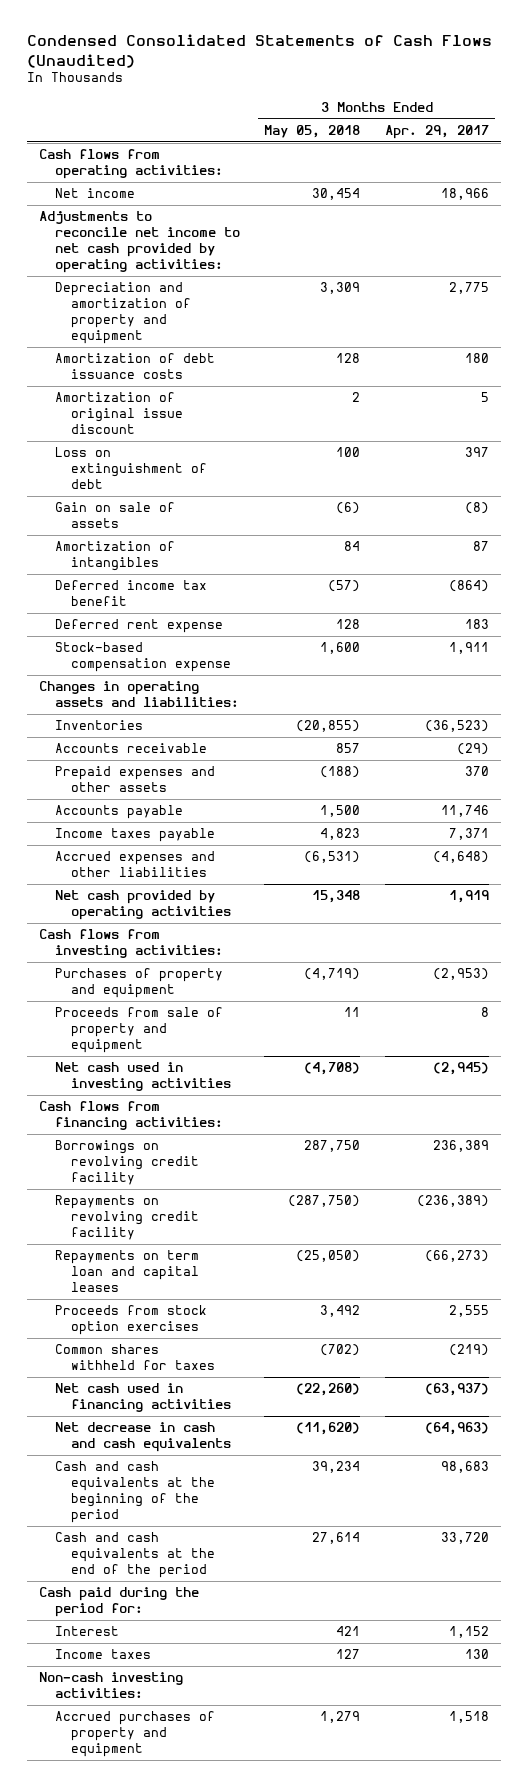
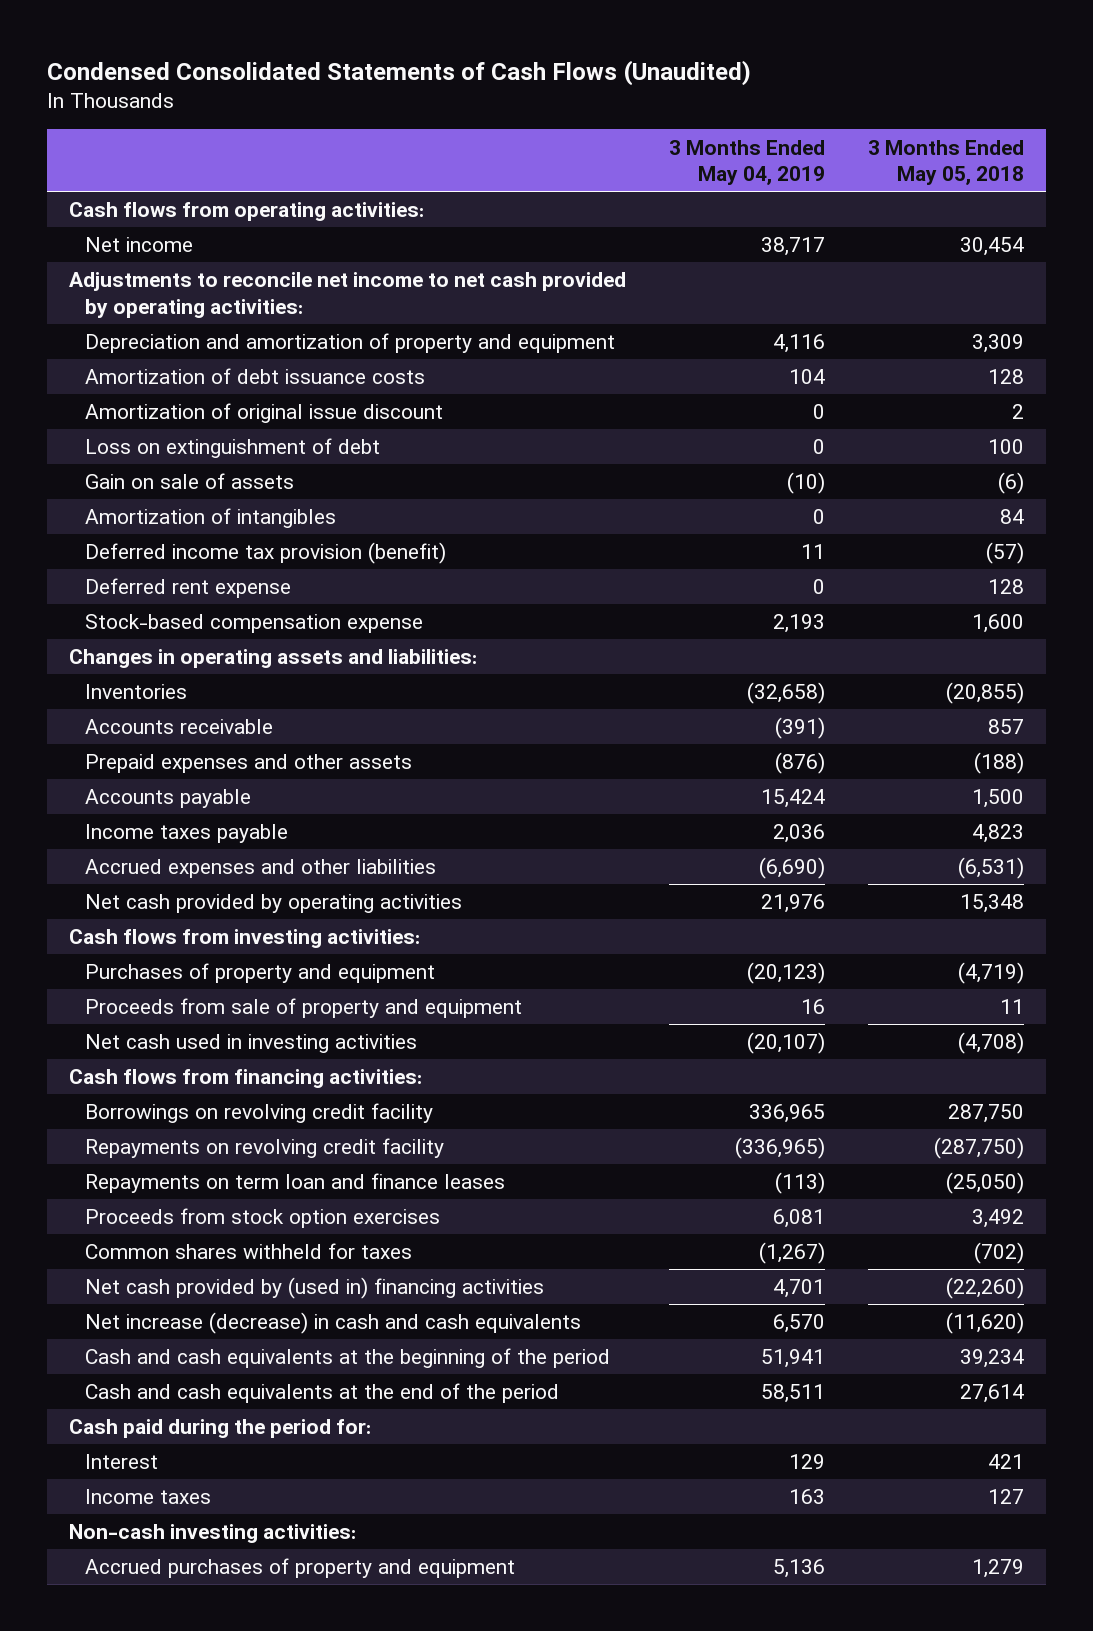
[384,124,489,139] Apr. 29, 2017 -> none
none -> [669,139,826,186] 3 Months Ended May 04, 2019
[54,580,207,607] Deferred income tax benefit -> [84,542,446,565] Deferred income tax provision (benefit)
[54,1250,200,1292] Repayments on term loan and capital leases -> [84,1173,505,1194] Repayments on term loan and finance leases
[54,1383,232,1413] Net cash used in financing activities -> [84,1277,544,1300] Net cash provided by (used in) financing activities
[54,1422,232,1453] Net decrease in cash and cash equivalents -> [84,1312,581,1335] Net increase (decrease) in cash and cash equivalents

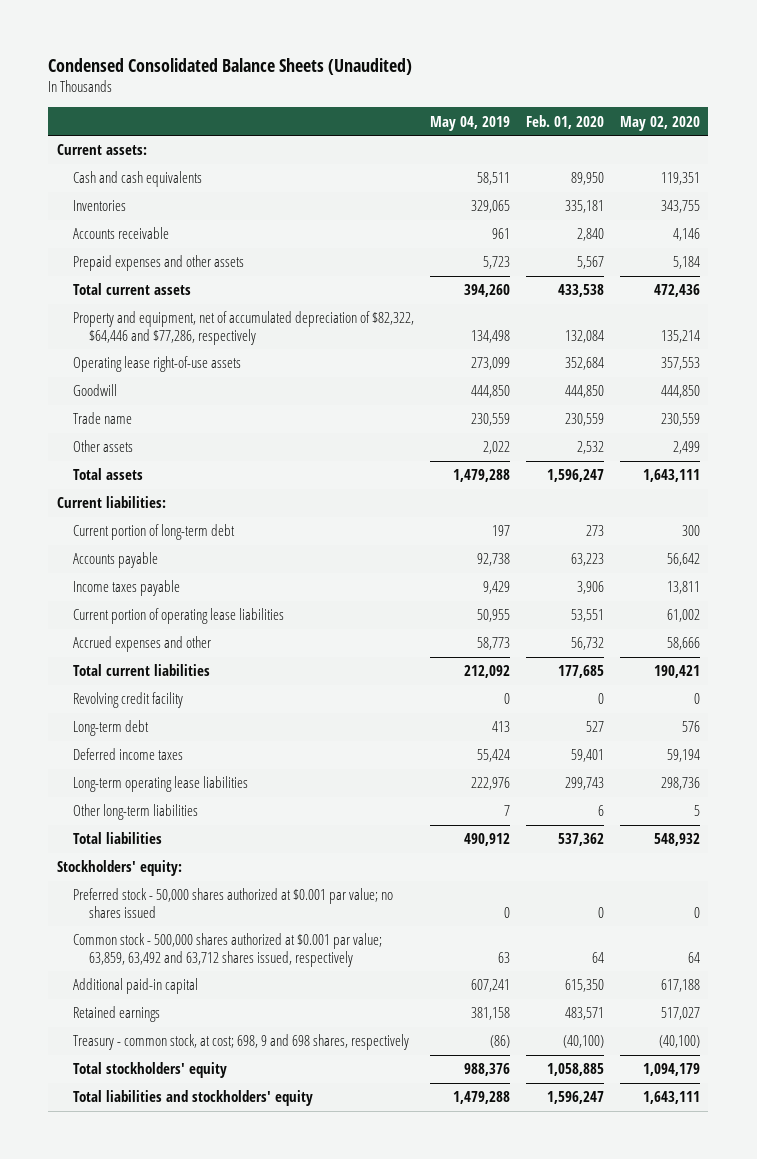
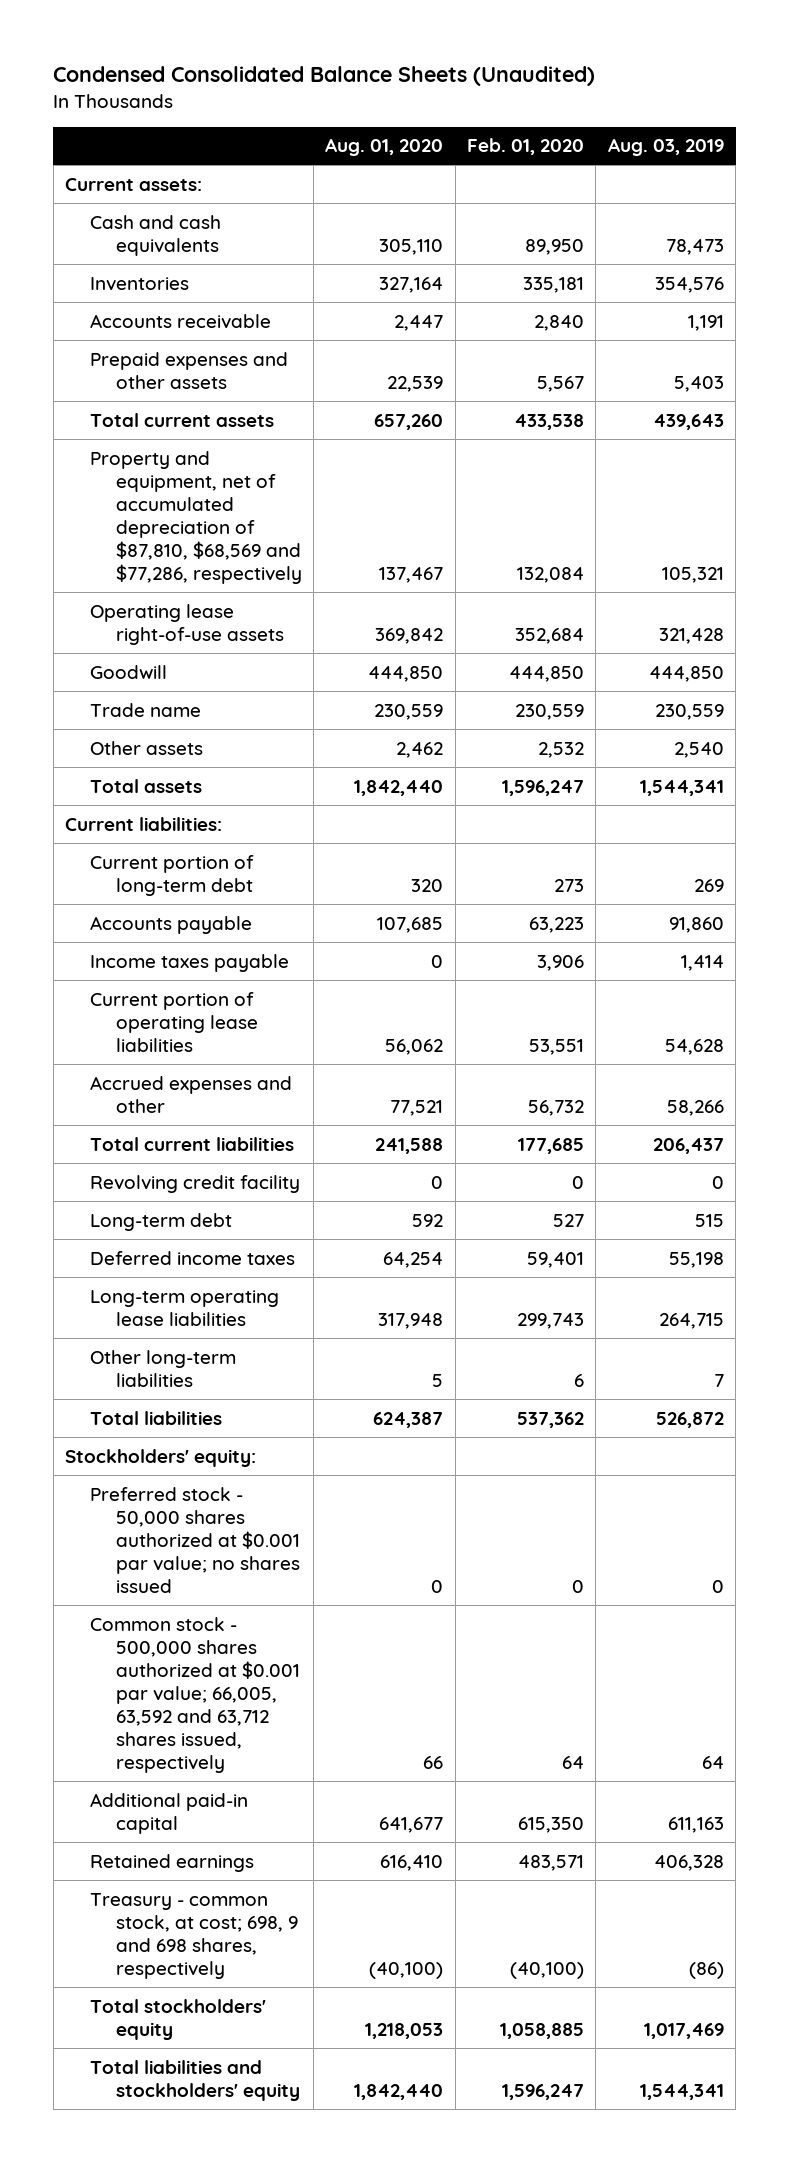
[429,115,510,131] May 04, 2019 -> none
[620,115,701,131] May 02, 2020 -> none
none -> [325,138,444,157] Aug. 01, 2020
none -> [607,138,724,157] Aug. 03, 2019
[72,311,414,346] Property and equipment, net of accumulated depreciation of $82,322, $64,446 and $77,286, respectively -> [90,450,302,584] Property and equipment, net of accumulated depreciation of $87,810, $68,569 and $77,286, respectively
[72,933,382,968] Common stock - 500,000 shares authorized at $0.001 par value; 63,859, 63,492 and 63,712 shares issued, respectively -> [90,1616,300,1773] Common stock - 500,000 shares authorized at $0.001 par value; 66,005, 63,592 and 63,712 shares issued, respectively

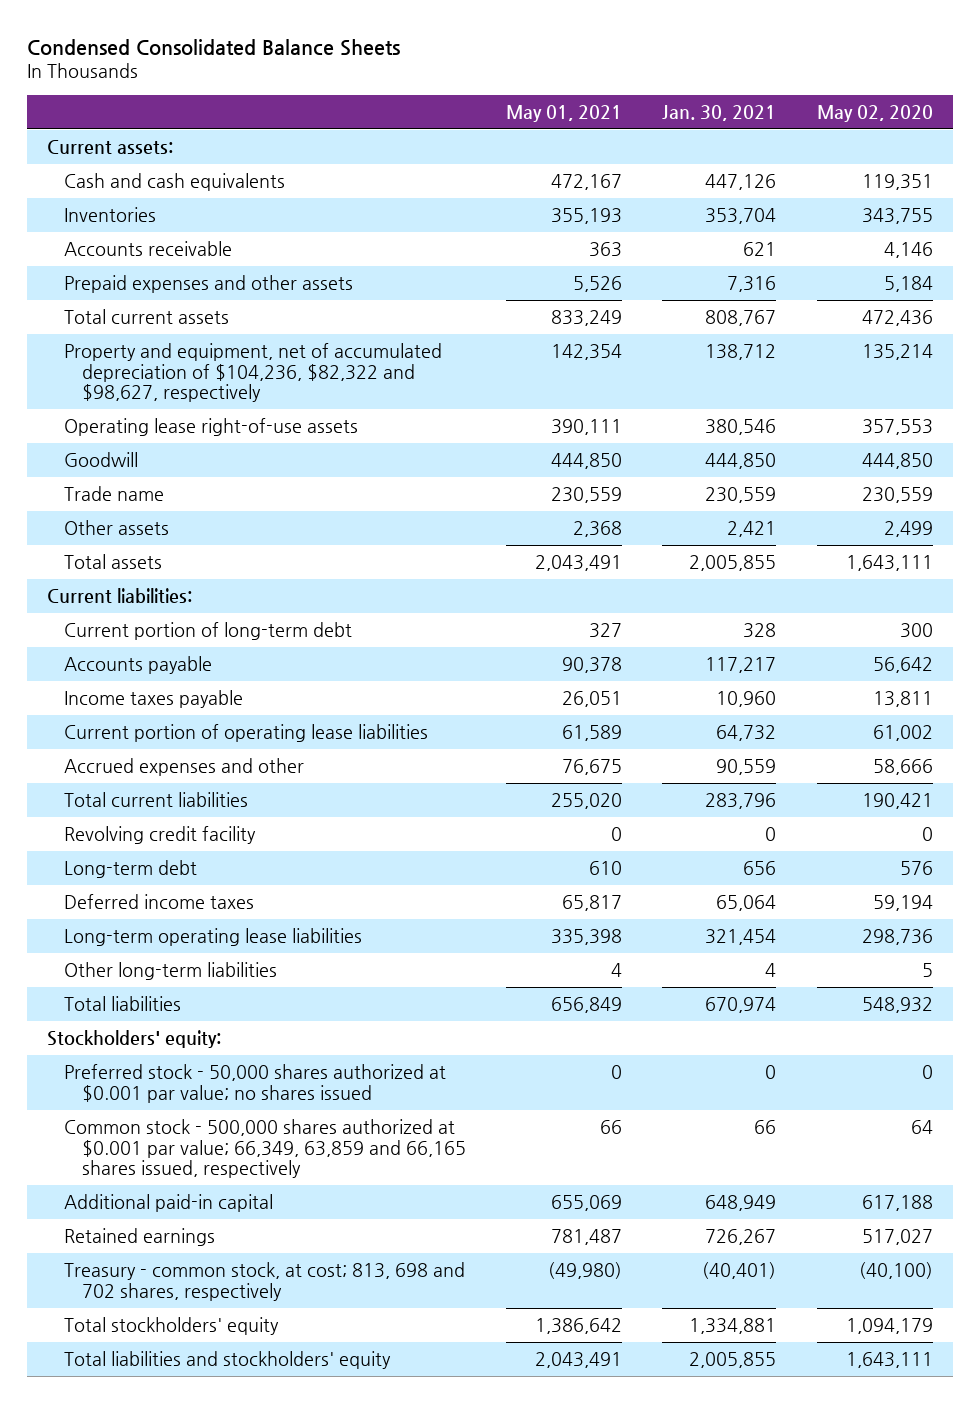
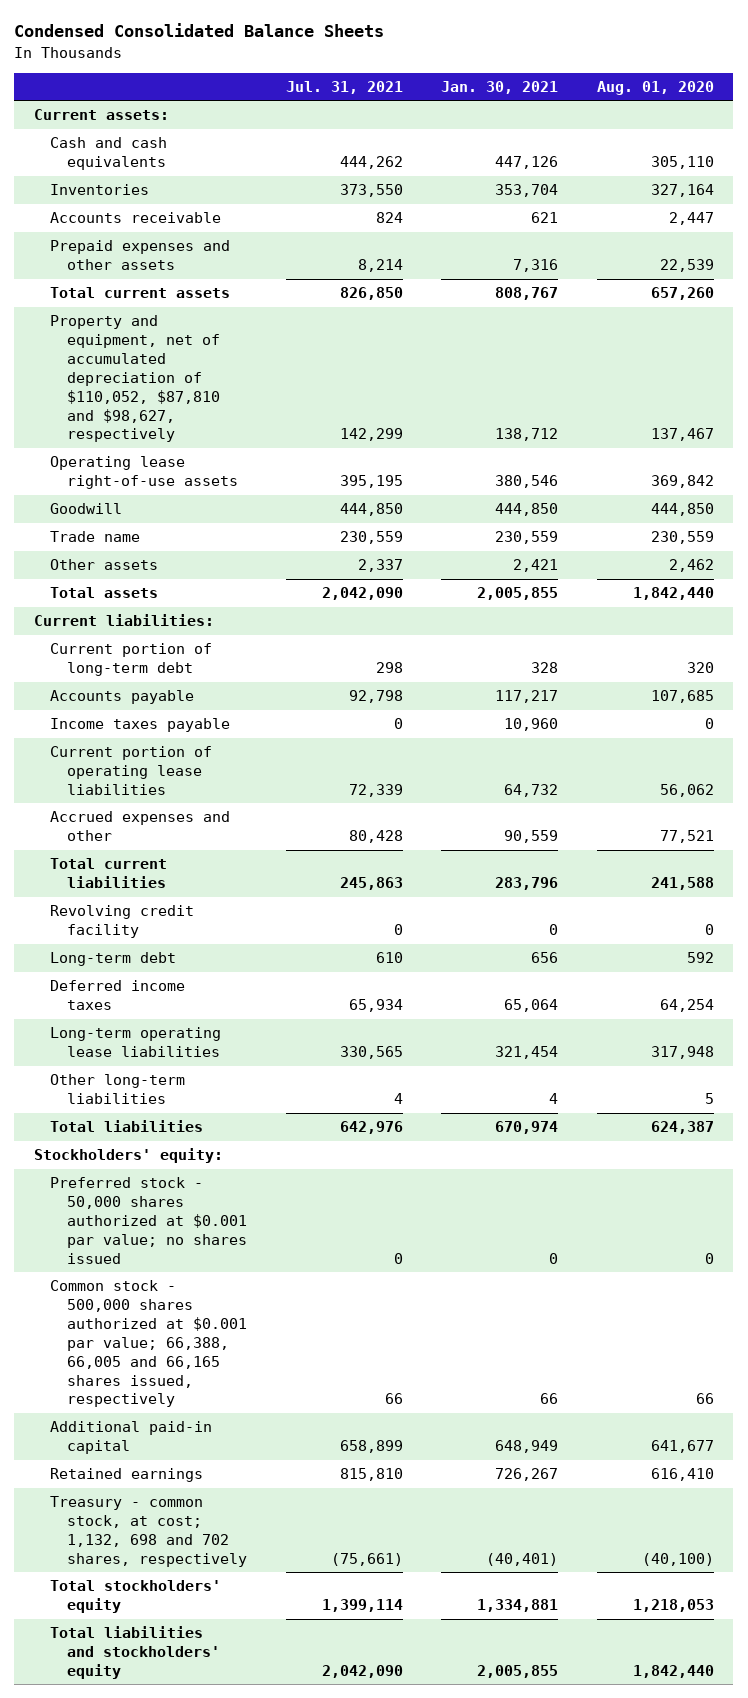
[506,104,623,122] May 01, 2021 -> none
[816,104,933,122] May 02, 2020 -> none
none -> [285,80,403,94] Jul. 31, 2021
none -> [596,80,714,95] Aug. 01, 2020
[64,343,443,403] Property and equipment, net of accumulated depreciation of $104,236, $82,322 and $98,627, respectively -> [50,315,221,443] Property and equipment, net of accumulated depreciation of $110,052, $87,810 and $98,627, respectively
[64,1119,466,1179] Common stock - 500,000 shares authorized at $0.001 par value; 66,349, 63,859 and 66,165 shares issued, respectively -> [50,1280,248,1408] Common stock - 500,000 shares authorized at $0.001 par value; 66,388, 66,005 and 66,165 shares issued, respectively
[64,1262,466,1301] Treasury - common stock, at cost; 813, 698 and 702 shares, respectively -> [50,1496,248,1567] Treasury - common stock, at cost; 1,132, 698 and 702 shares, respectively

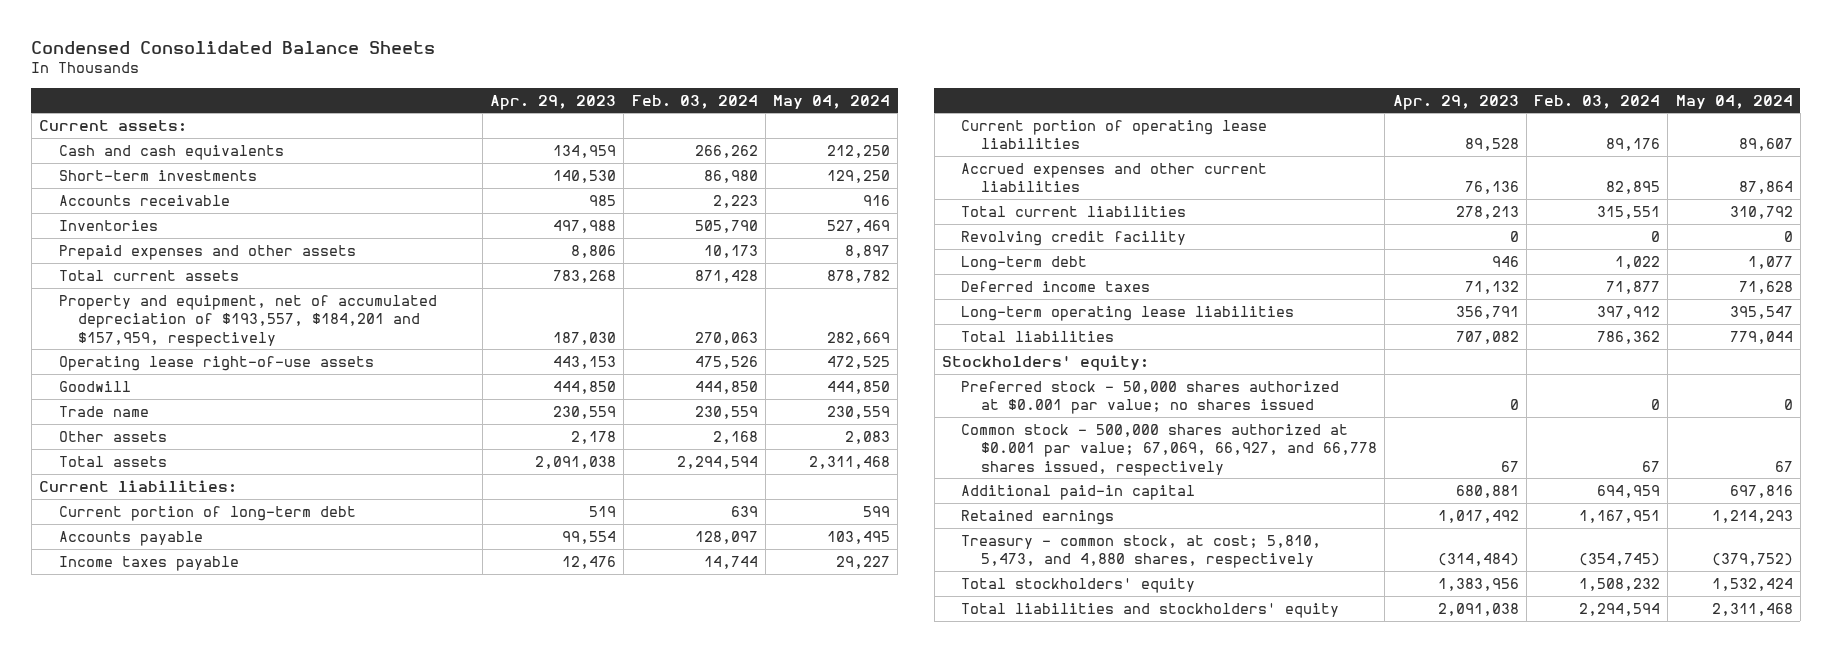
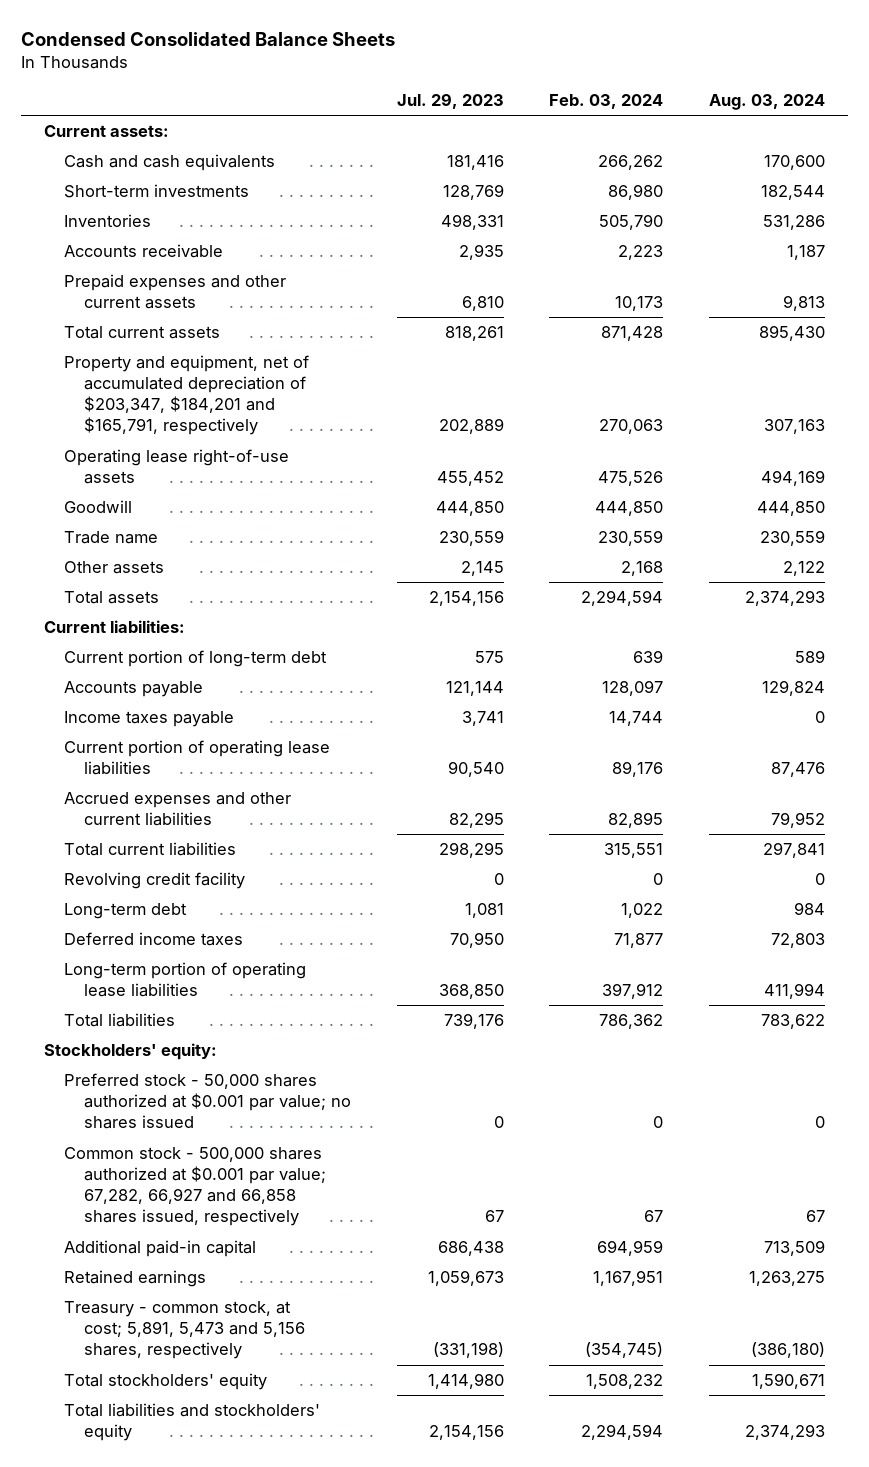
[490,94,617,110] Apr. 29, 2023 -> none
[773,94,891,109] May 04, 2024 -> none
none -> [396,92,504,109] Jul. 29, 2023
none -> [708,93,825,110] Aug. 03, 2024
[58,194,230,206] Accounts receivable -> [64,244,224,259] Accounts receivable
[58,244,356,260] Prepaid expenses and other assets -> [64,274,287,310] Prepaid expenses and other current assets
[58,294,437,347] Property and equipment, net of accumulated depreciation of $193,557, $184,201 and $157,959, respectively -> [64,355,310,436] Property and equipment, net of accumulated depreciation of $203,347, $184,201 and $165,791, respectively
[961,305,1295,321] Long-term operating lease liabilities -> [64,962,307,998] Long-term portion of operating lease liabilities
[961,423,1378,476] Common stock - 500,000 shares authorized at $0.001 par value; 67,069, 66,927, and 66,778 shares issued, respectively -> [64,1147,327,1227] Common stock - 500,000 shares authorized at $0.001 par value; 67,282, 66,927 and 66,858 shares issued, respectively
[961,534,1322,569] Treasury - common stock, at cost; 5,810, 5,473, and 4,880 shares, respectively -> [64,1301,306,1360] Treasury - common stock, at cost; 5,891, 5,473 and 5,156 shares, respectively

